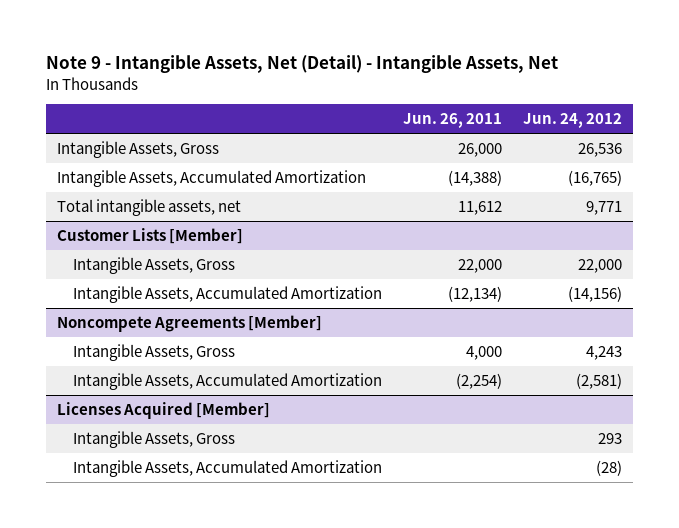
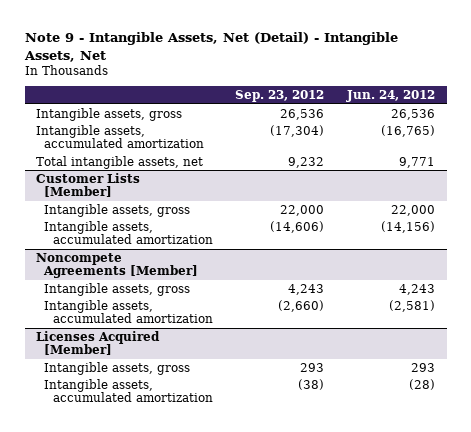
[402,113,502,129] Jun. 26, 2011 -> none
none -> [235,89,325,102] Sep. 23, 2012
[57,140,220,158] Intangible Assets, Gross -> [35,107,182,121] Intangible assets, gross
[57,169,367,187] Intangible Assets, Accumulated Amortization -> [35,124,205,149] Intangible assets, accumulated amortization
[72,256,235,274] Intangible Assets, Gross -> [44,203,191,217] Intangible assets, gross
[72,285,382,303] Intangible Assets, Accumulated Amortization -> [44,220,213,245] Intangible assets, accumulated amortization
[72,343,235,361] Intangible Assets, Gross -> [44,282,191,296] Intangible assets, gross
[72,372,382,390] Intangible Assets, Accumulated Amortization -> [44,299,213,324] Intangible assets, accumulated amortization
[72,430,235,448] Intangible Assets, Gross -> [44,361,191,375] Intangible assets, gross
[72,459,382,477] Intangible Assets, Accumulated Amortization -> [44,378,213,403] Intangible assets, accumulated amortization

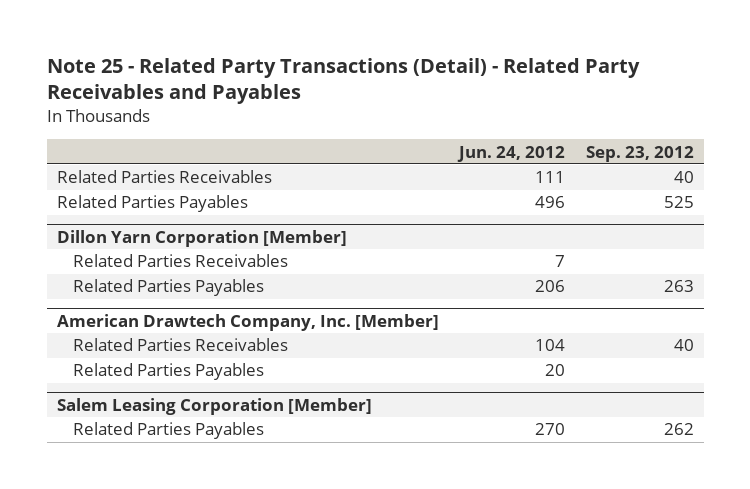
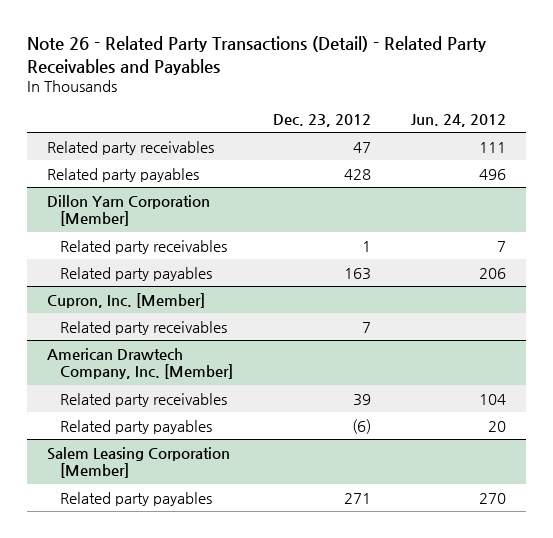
[46,58,640,105] Note 25 - Related Party Transactions (Detail) - Related Party Receivables and Payables -> [27,36,487,75] Note 26 - Related Party Transactions (Detail) - Related Party Receivables and Payables
[585,145,694,162] Sep. 23, 2012 -> none
none -> [272,113,371,127] Dec. 23, 2012
[56,170,272,184] Related Parties Receivables -> [47,140,215,155] Related party receivables
[56,195,248,213] Related Parties Payables -> [47,167,200,182] Related party payables
[72,254,288,268] Related Parties Receivables -> [59,239,227,254] Related party receivables
[72,279,264,297] Related Parties Payables -> [59,266,212,281] Related party payables
none -> [47,292,206,308] Cupron, Inc. [Member]
none -> [59,320,227,335] Related party receivables
[72,338,288,352] Related Parties Receivables -> [59,392,227,407] Related party receivables
[72,363,264,381] Related Parties Payables -> [59,419,212,434] Related party payables
[72,422,264,440] Related Parties Payables -> [59,491,212,506] Related party payables

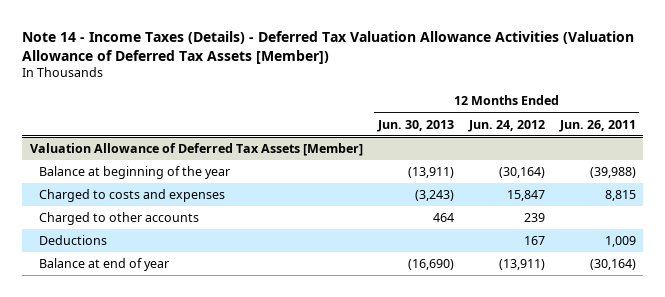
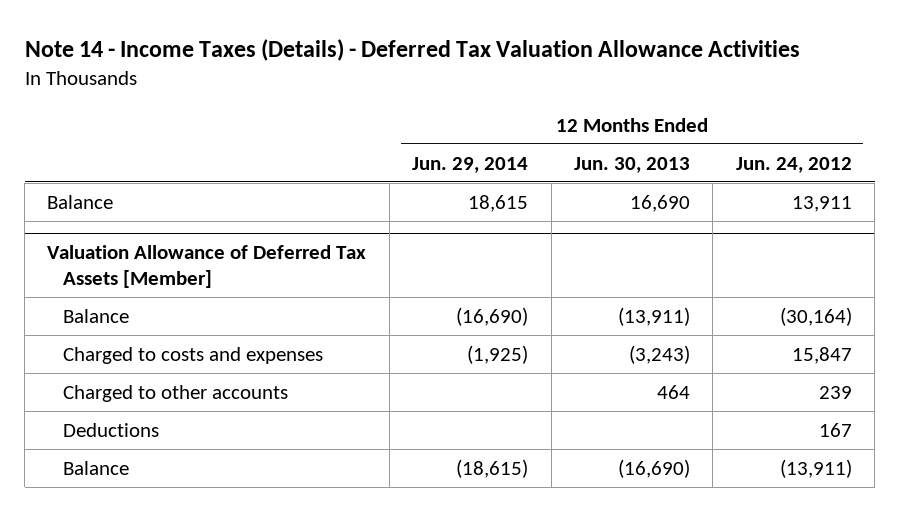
[22,30,635,64] Note 14 - Income Taxes (Details) - Deferred Tax Valuation Allowance Activities (Valuation Allowance of Deferred Tax Assets [Member]) -> [24,38,800,61] Note 14 - Income Taxes (Details) - Deferred Tax Valuation Allowance Activities
[558,119,636,132] Jun. 26, 2011 -> none
none -> [412,156,529,173] Jun. 29, 2014
none -> [47,194,114,209] Balance
[38,165,230,179] Balance at beginning of the year -> [63,308,130,323] Balance
[38,257,169,271] Balance at end of year -> [63,460,130,475] Balance

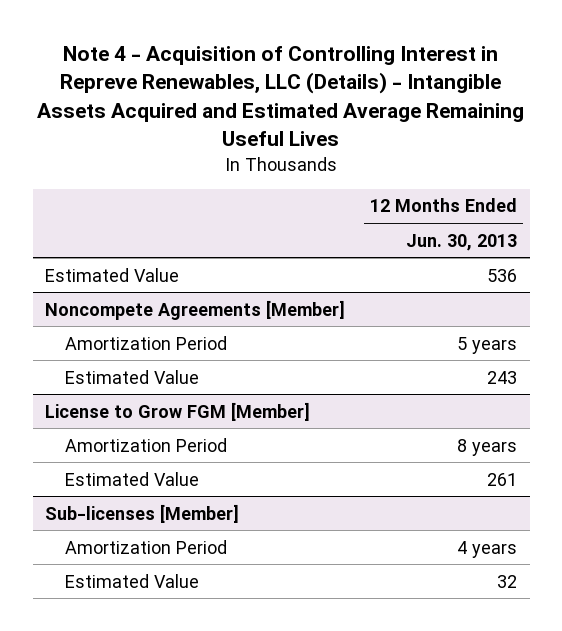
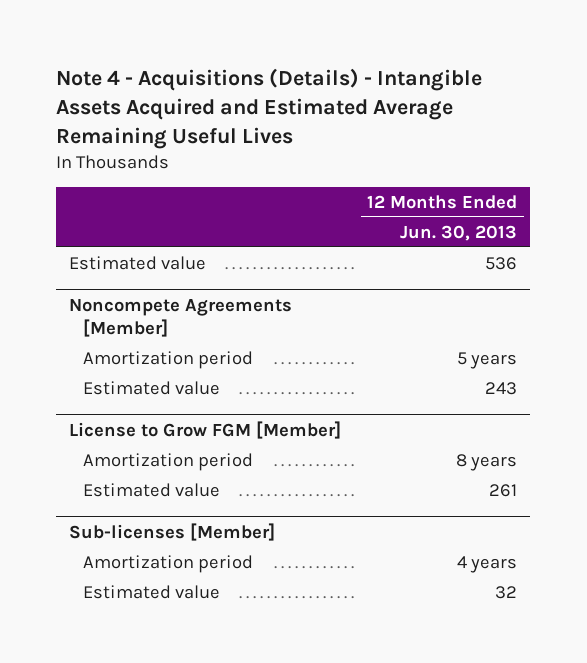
[37,46,525,147] Note 4 - Acquisition of Controlling Interest in Repreve Renewables, LLC (Details) - Intangible Assets Acquired and Estimated Average Remaining Useful Lives -> [56,68,483,150] Note 4 - Acquisitions (Details) - Intangible Assets Acquired and Estimated Average Remaining Useful Lives
[45,267,180,282] Estimated Value -> [69,255,207,270] Estimated value
[64,335,227,350] Amortization Period -> [83,350,254,369] Amortization period
[64,369,199,384] Estimated Value -> [83,380,221,395] Estimated value
[64,437,227,452] Amortization Period -> [83,452,254,471] Amortization period
[64,471,199,486] Estimated Value -> [83,482,221,497] Estimated value
[64,539,227,554] Amortization Period -> [83,554,254,573] Amortization period
[64,573,199,588] Estimated Value -> [83,584,221,599] Estimated value

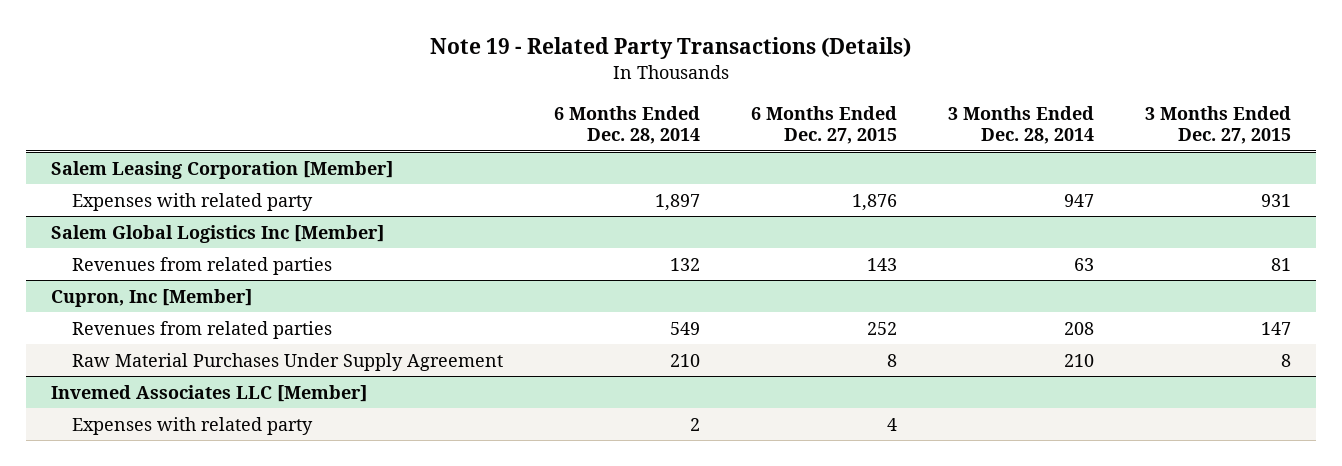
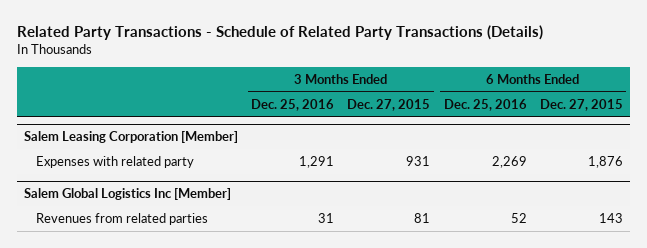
[430,37,912,60] Note 19 - Related Party Transactions (Details) -> [17,24,544,40] Related Party Transactions - Schedule of Related Party Transactions (Details)
[554,105,701,145] 6 Months Ended Dec. 28, 2014 -> none
[947,105,1094,145] 3 Months Ended Dec. 28, 2014 -> none
none -> [251,98,335,111] Dec. 25, 2016
none -> [443,98,527,111] Dec. 25, 2016
[51,288,253,307] Cupron, Inc [Member] -> none
[72,320,333,339] Revenues from related parties -> none
[72,352,504,371] Raw Material Purchases Under Supply Agreement -> none
[51,384,368,402] Invemed Associates LLC [Member] -> none
[72,416,314,435] Expenses with related party -> none

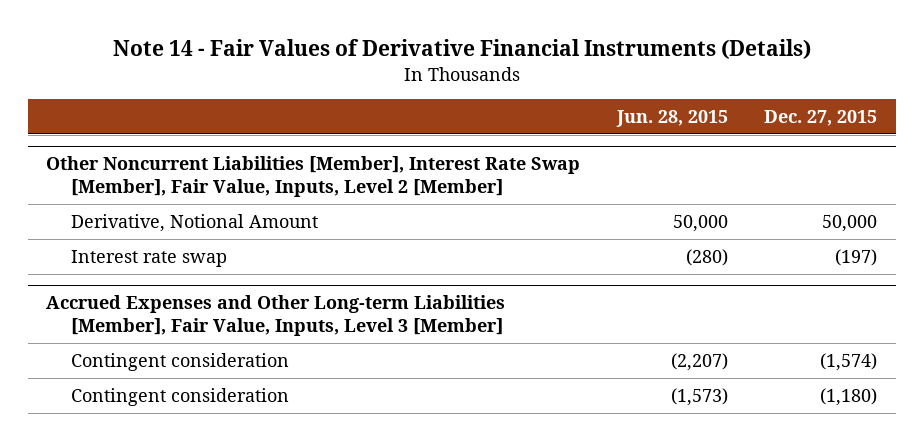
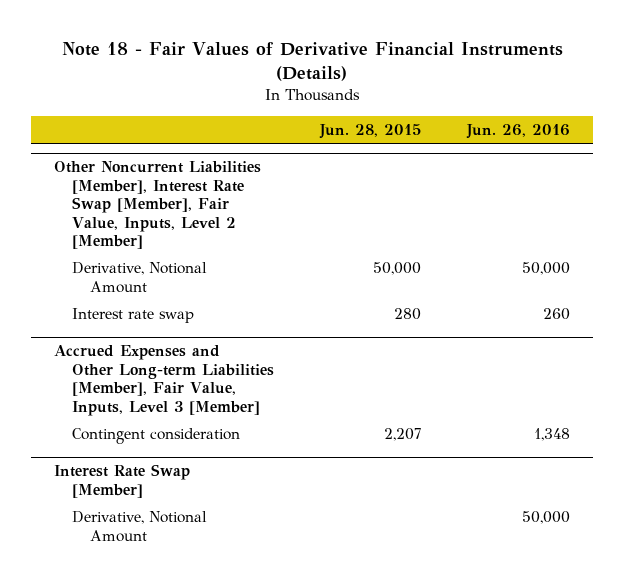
[112,39,811,60] Note 14 - Fair Values of Derivative Financial Instruments (Details) -> [62,42,564,82] Note 18 - Fair Values of Derivative Financial Instruments (Details)
[764,110,878,127] Dec. 27, 2015 -> none
none -> [465,123,570,139] Jun. 26, 2016
[685,248,728,266] (280) -> [393,308,421,321] 280
[71,387,290,406] Contingent consideration -> none
[670,352,728,371] (2,207) -> [383,428,421,442] 2,207
none -> [54,464,191,498] Interest Rate Swap [Member]
none -> [71,511,207,542] Derivative, Notional Amount

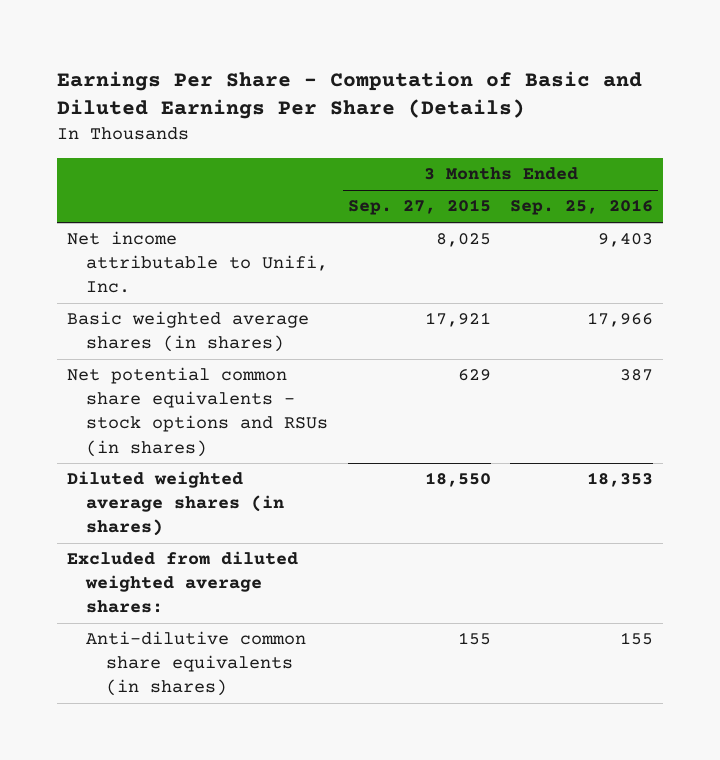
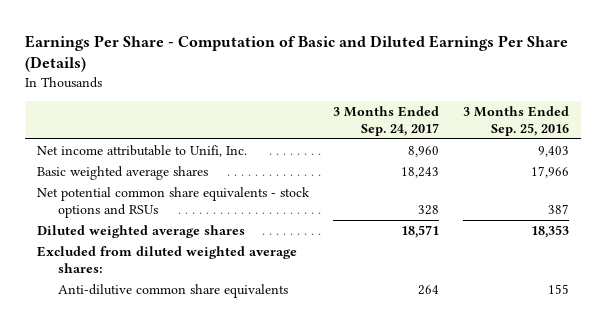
[347,199,491,216] Sep. 27, 2015 -> none
none -> [333,105,440,136] 3 Months Ended Sep. 24, 2017
[66,311,309,353] Basic weighted average shares (in shares) -> [37,166,209,181] Basic weighted average shares
[66,367,329,457] Net potential common share equivalents - stock options and RSUs (in shares) -> [37,187,311,218] Net potential common share equivalents - stock options and RSUs
[66,471,285,537] Diluted weighted average shares (in shares) -> [37,225,246,239] Diluted weighted average shares
[86,631,307,697] Anti-dilutive common share equivalents (in shares) -> [58,284,289,299] Anti-dilutive common share equivalents

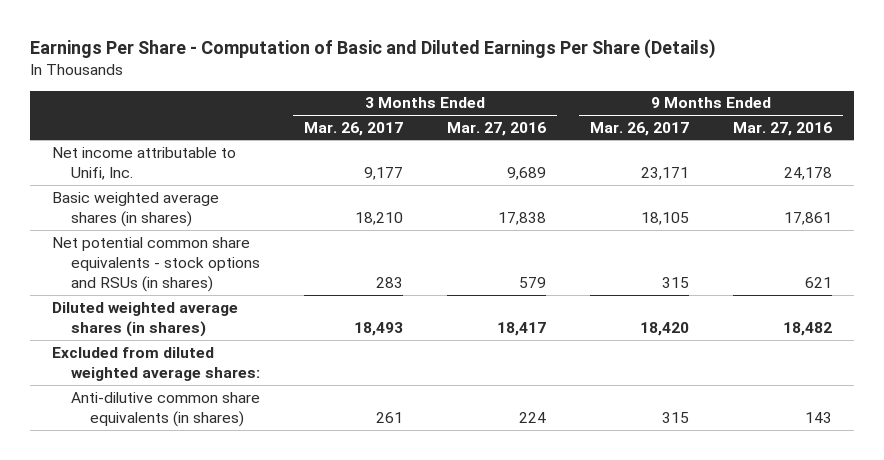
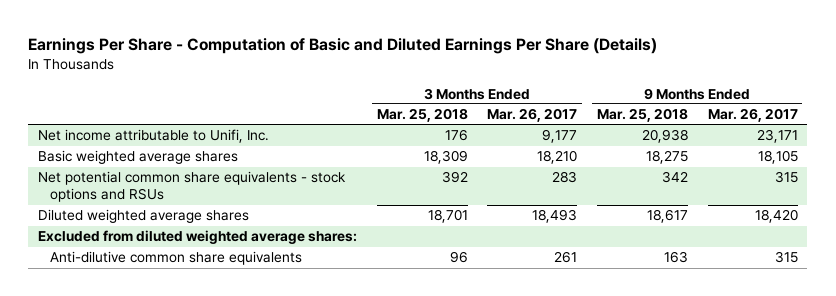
[446,121,546,136] Mar. 27, 2016 -> none
[732,121,832,136] Mar. 27, 2016 -> none
none -> [376,108,468,123] Mar. 25, 2018
none -> [596,108,688,123] Mar. 25, 2018
[51,191,219,228] Basic weighted average shares (in shares) -> [38,150,239,165] Basic weighted average shares
[51,236,260,293] Net potential common share equivalents - stock options and RSUs (in shares) -> [38,171,347,203] Net potential common share equivalents - stock options and RSUs
[51,301,238,338] Diluted weighted average shares (in shares) -> [38,209,250,224] Diluted weighted average shares
[70,391,260,428] Anti-dilutive common share equivalents (in shares) -> [49,251,302,266] Anti-dilutive common share equivalents

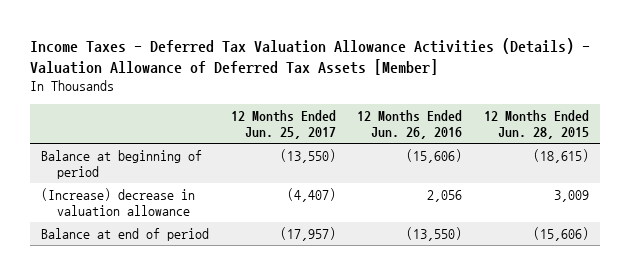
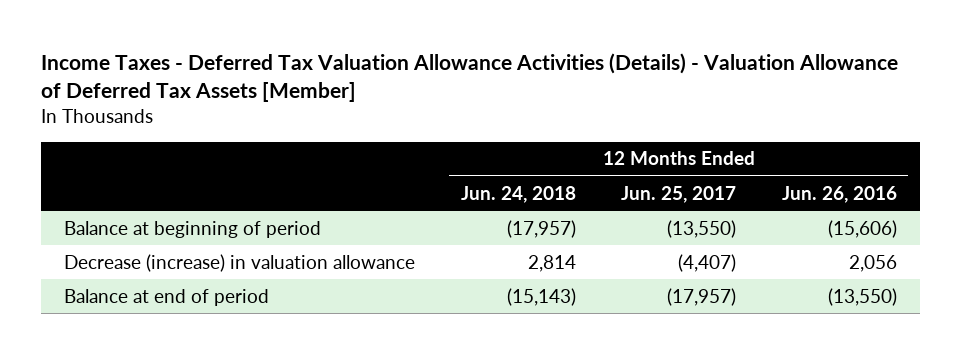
[484,109,590,139] 12 Months Ended Jun. 28, 2015 -> none
none -> [460,185,576,203] Jun. 24, 2018
[41,188,196,216] (Increase) decrease in valuation allowance -> [64,253,416,272] Decrease (increase) in valuation allowance

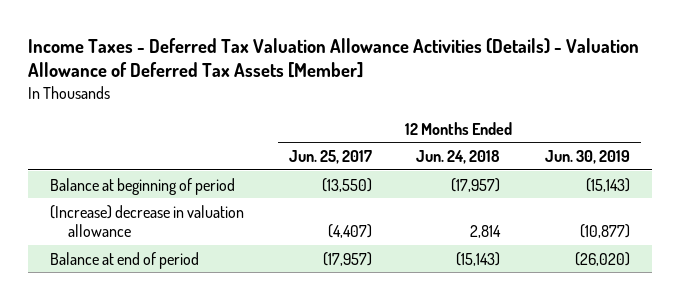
[781,185,897,203] Jun. 26, 2016 -> none
none -> [545,150,631,165] Jun. 30, 2019
[64,253,416,272] Decrease (increase) in valuation allowance -> [50,204,245,238] (Increase) decrease in valuation allowance

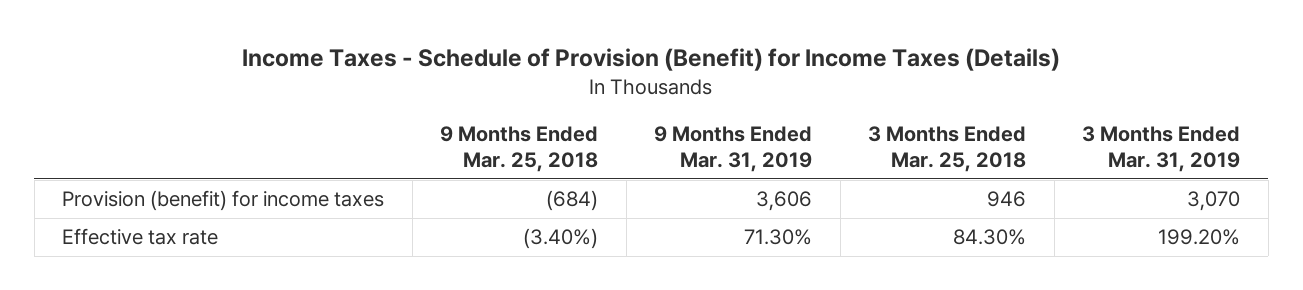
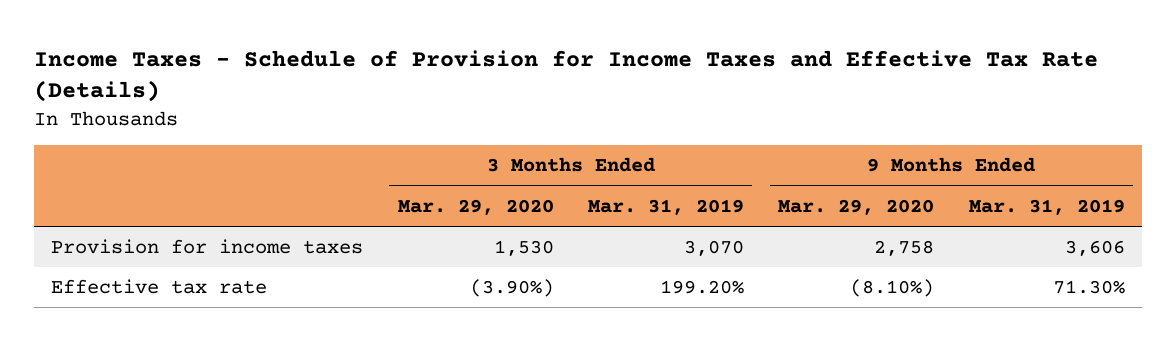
[242,48,1061,72] Income Taxes - Schedule of Provision (Benefit) for Income Taxes (Details) -> [34,49,1099,103] Income Taxes - Schedule of Provision for Income Taxes and Effective Tax Rate (Details)
[440,125,599,173] 9 Months Ended Mar. 25, 2018 -> none
[868,125,1027,173] 3 Months Ended Mar. 25, 2018 -> none
none -> [397,198,554,215] Mar. 29, 2020
none -> [778,198,935,215] Mar. 29, 2020
[62,190,385,212] Provision (benefit) for income taxes -> [51,239,364,255] Provision for income taxes

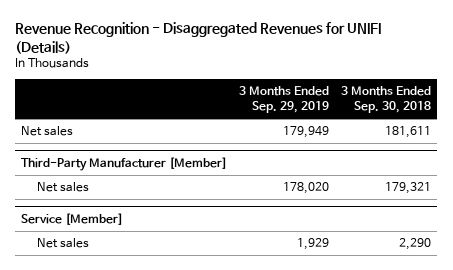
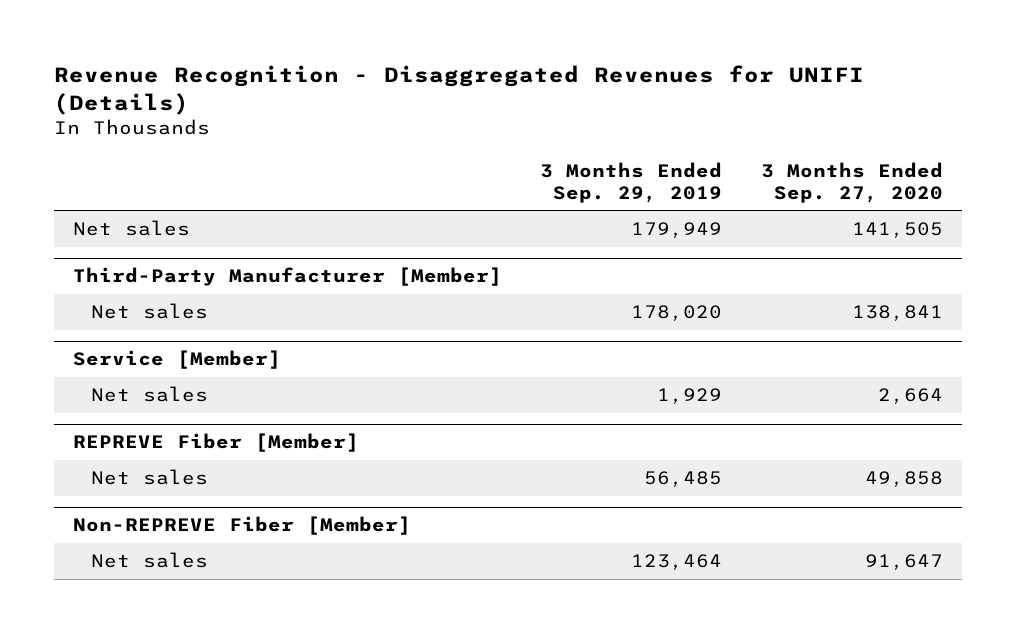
[341,86,432,114] 3 Months Ended Sep. 30, 2018 -> none
none -> [760,161,943,203] 3 Months Ended Sep. 27, 2020
none -> [72,433,359,453] REPREVE Fiber [Member]
none -> [91,469,209,486] Net sales
none -> [72,516,411,536] Non-REPREVE Fiber [Member]
none -> [91,552,209,569] Net sales

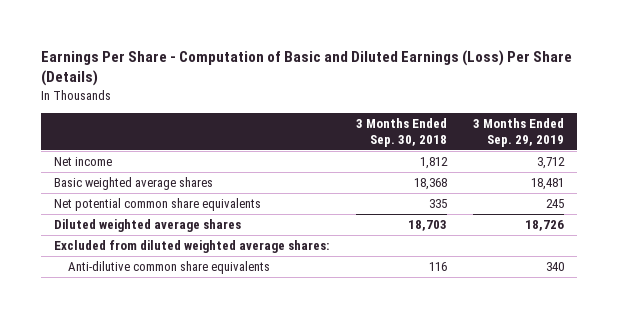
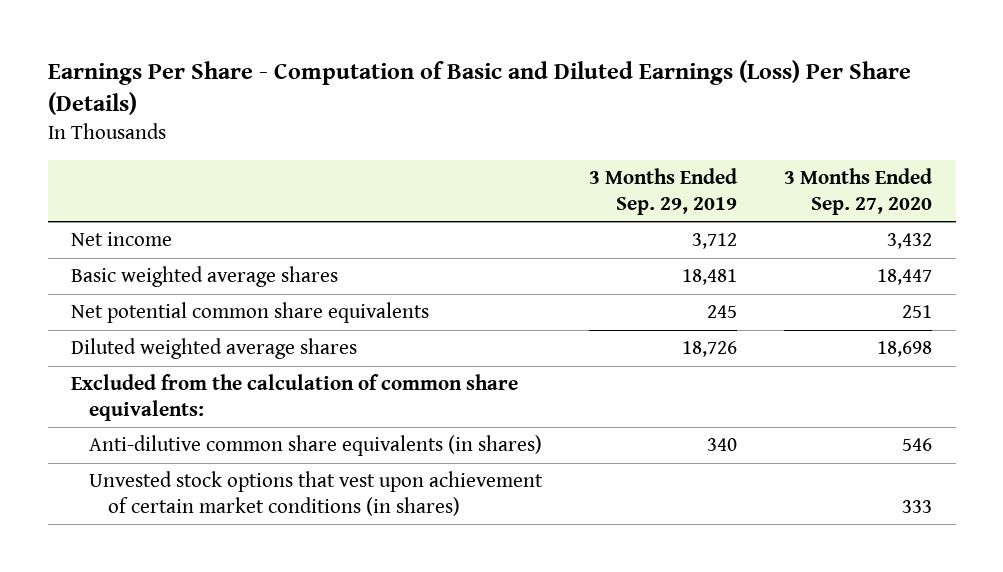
[355,118,447,148] 3 Months Ended Sep. 30, 2018 -> none
none -> [784,168,933,215] 3 Months Ended Sep. 27, 2020
[54,240,330,254] Excluded from diluted weighted average shares: -> [70,374,518,421] Excluded from the calculation of common share equivalents:
[67,261,270,275] Anti-dilutive common share equivalents -> [89,435,543,457] Anti-dilutive common share equivalents (in shares)
none -> [89,471,544,516] Unvested stock options that vest upon achievement of certain market conditions (in shares)

